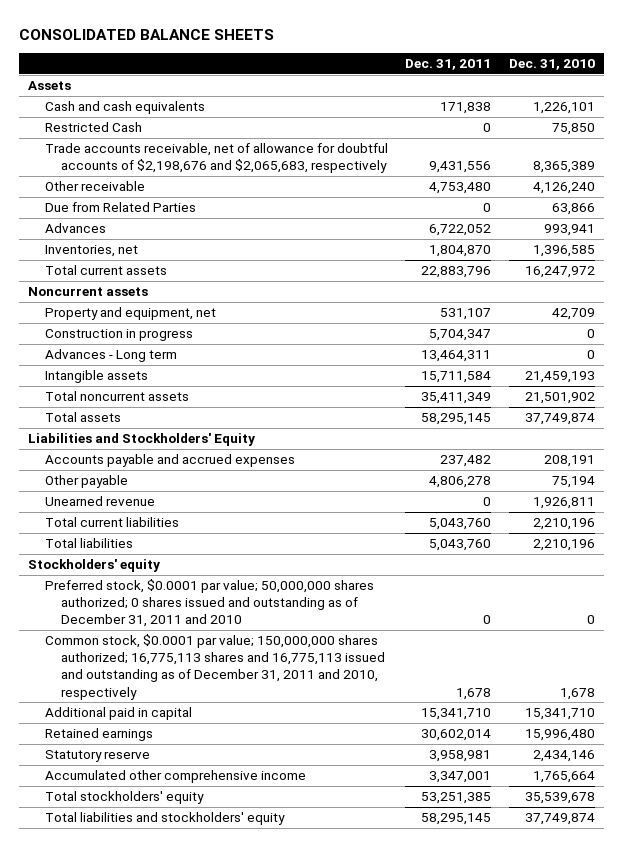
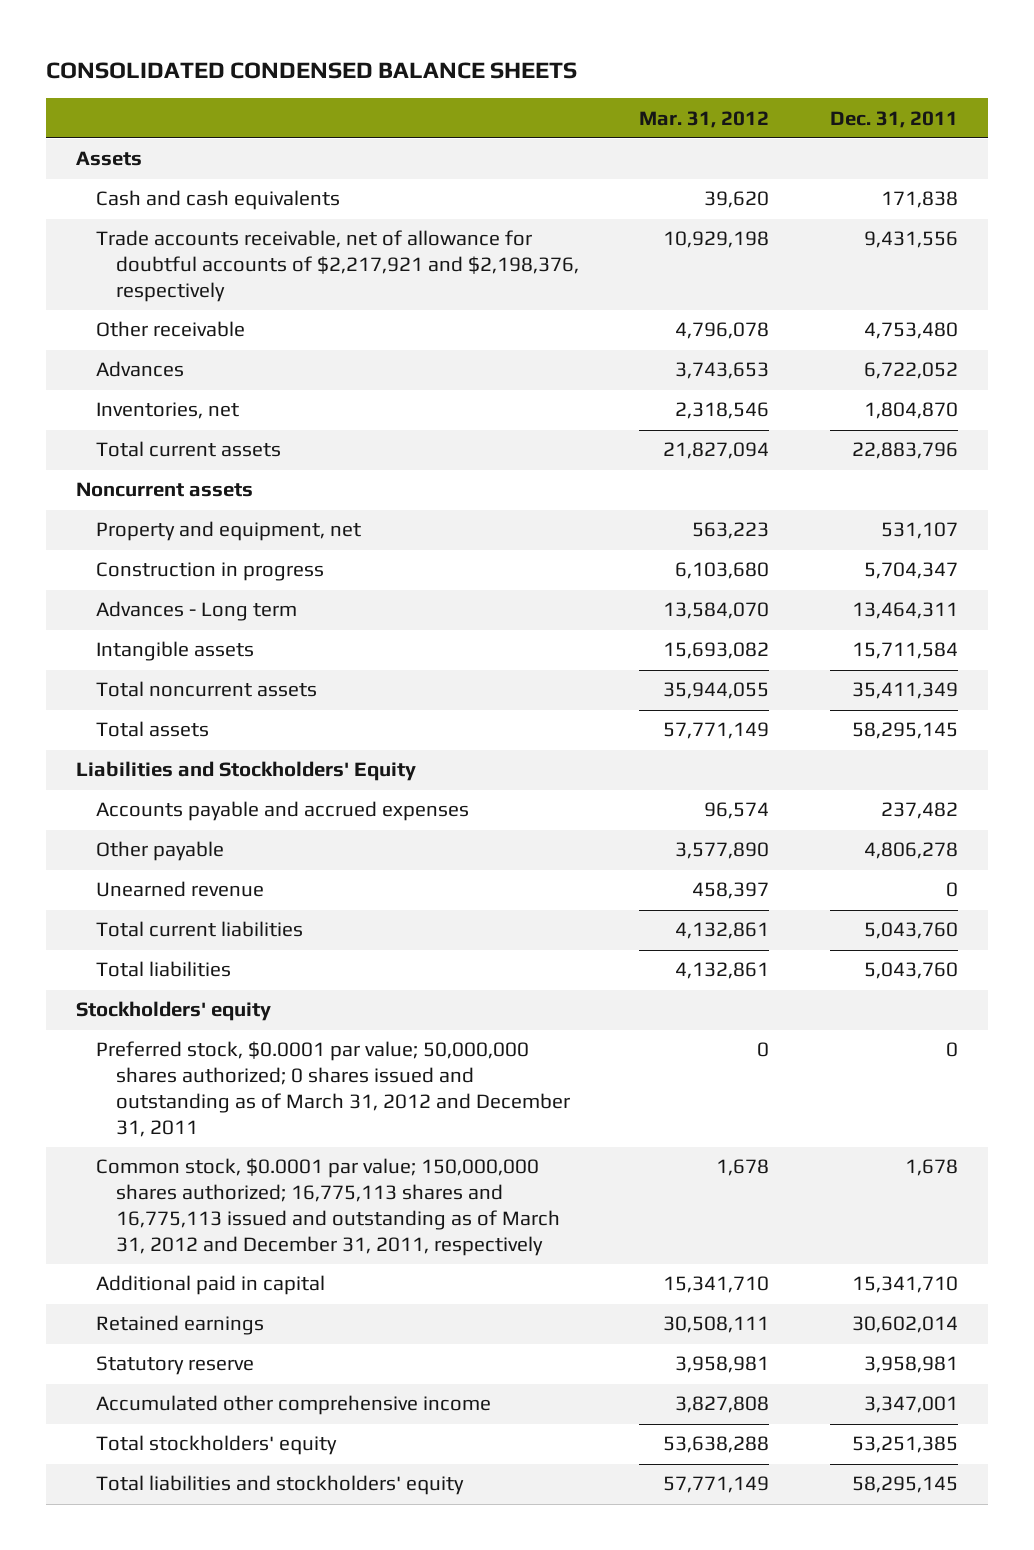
[19,28,275,40] CONSOLIDATED BALANCE SHEETS -> [46,61,578,79] CONSOLIDATED CONDENSED BALANCE SHEETS
[509,59,596,71] Dec. 31, 2010 -> none
none -> [639,110,770,128] Mar. 31, 2012
[44,122,142,133] Restricted Cash -> none
[44,143,388,174] Trade accounts receivable, net of allowance for doubtful accounts of $2,198,676 and $2,065,683, respectively -> [96,230,579,303] Trade accounts receivable, net of allowance for doubtful accounts of $2,217,921 and $2,198,376, respectively
[44,202,196,213] Due from Related Parties -> none
[44,579,374,628] Preferred stock, $0.0001 par value; 50,000,000 shares authorized; 0 shares issued and outstanding as of December 31, 2011 and 2010 -> [96,1041,570,1137] Preferred stock, $0.0001 par value; 50,000,000 shares authorized; 0 shares issued and outstanding as of March 31, 2012 and December 31, 2011
[44,634,386,700] Common stock, $0.0001 par value; 150,000,000 shares authorized; 16,775,113 shares and 16,775,113 issued and outstanding as of December 31, 2011 and 2010, respectively -> [96,1158,560,1256] Common stock, $0.0001 par value; 150,000,000 shares authorized; 16,775,113 shares and 16,775,113 issued and outstanding as of March 31, 2012 and December 31, 2011, respectively

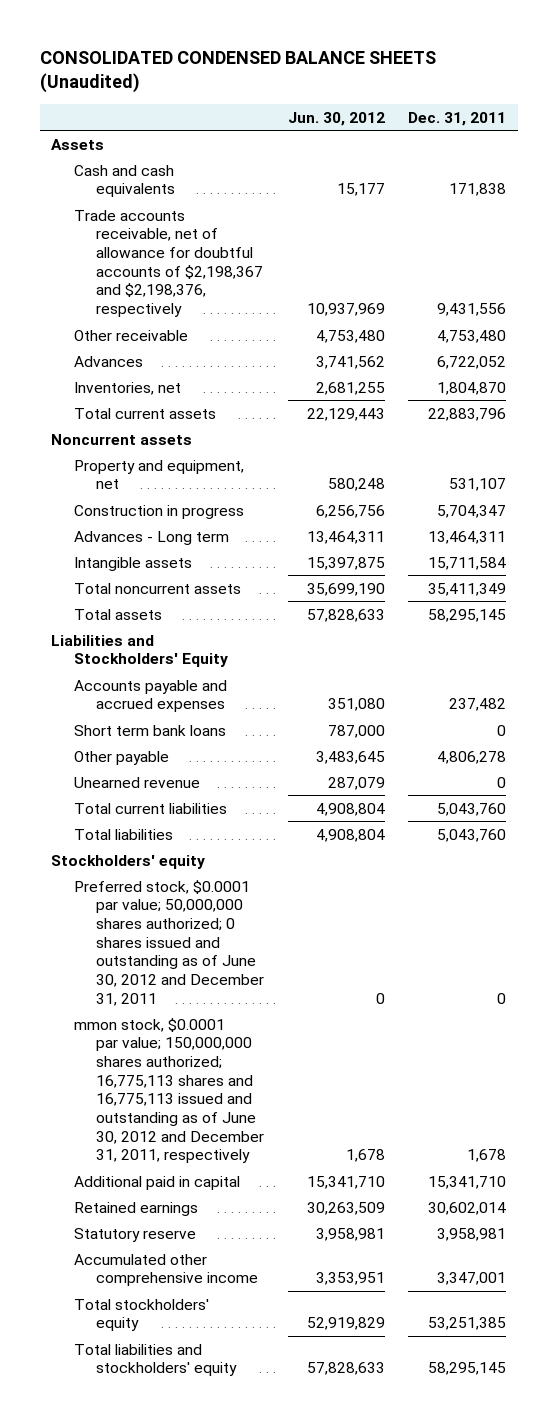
[46,61,578,79] CONSOLIDATED CONDENSED BALANCE SHEETS -> [39,50,436,94] CONSOLIDATED CONDENSED BALANCE SHEETS (Unaudited)
[639,110,770,128] Mar. 31, 2012 -> none
none -> [287,111,385,126] Jun. 30, 2012
[96,230,579,303] Trade accounts receivable, net of allowance for doubtful accounts of $2,217,921 and $2,198,376, respectively -> [73,209,264,317] Trade accounts receivable, net of allowance for doubtful accounts of $2,198,367 and $2,198,376, respectively
none -> [73,724,226,736] Short term bank loans
[96,1041,570,1137] Preferred stock, $0.0001 par value; 50,000,000 shares authorized; 0 shares issued and outstanding as of March 31, 2012 and December 31, 2011 -> [73,879,265,1006] Preferred stock, $0.0001 par value; 50,000,000 shares authorized; 0 shares issued and outstanding as of June 30, 2012 and December 31, 2011
[96,1158,560,1256] Common stock, $0.0001 par value; 150,000,000 shares authorized; 16,775,113 shares and 16,775,113 issued and outstanding as of March 31, 2012 and December 31, 2011, respectively -> [73,1017,265,1164] mmon stock, $0.0001 par value; 150,000,000 shares authorized; 16,775,113 shares and 16,775,113 issued and outstanding as of June 30, 2012 and December 31, 2011, respectively

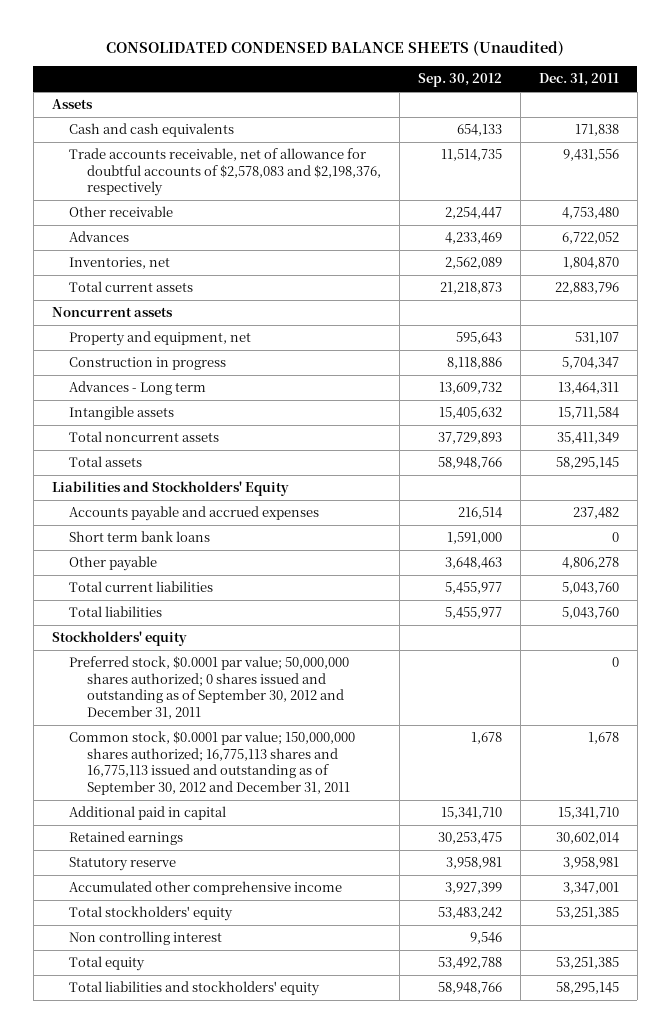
[287,111,385,126] Jun. 30, 2012 -> none
none -> [417,73,502,88] Sep. 30, 2012
[73,209,264,317] Trade accounts receivable, net of allowance for doubtful accounts of $2,198,367 and $2,198,376, respectively -> [69,148,381,197] Trade accounts receivable, net of allowance for doubtful accounts of $2,578,083 and $2,198,376, respectively
[73,776,200,788] Unearned revenue -> none
[73,879,265,1006] Preferred stock, $0.0001 par value; 50,000,000 shares authorized; 0 shares issued and outstanding as of June 30, 2012 and December 31, 2011 -> [69,656,350,719] Preferred stock, $0.0001 par value; 50,000,000 shares authorized; 0 shares issued and outstanding as of September 30, 2012 and December 31, 2011
[73,1017,265,1164] mmon stock, $0.0001 par value; 150,000,000 shares authorized; 16,775,113 shares and 16,775,113 issued and outstanding as of June 30, 2012 and December 31, 2011, respectively -> [69,731,356,795] Common stock, $0.0001 par value; 150,000,000 shares authorized; 16,775,113 shares and 16,775,113 issued and outstanding as of September 30, 2012 and December 31, 2011
none -> [69,931,223,946] Non controlling interest
none -> [69,956,146,972] Total equity

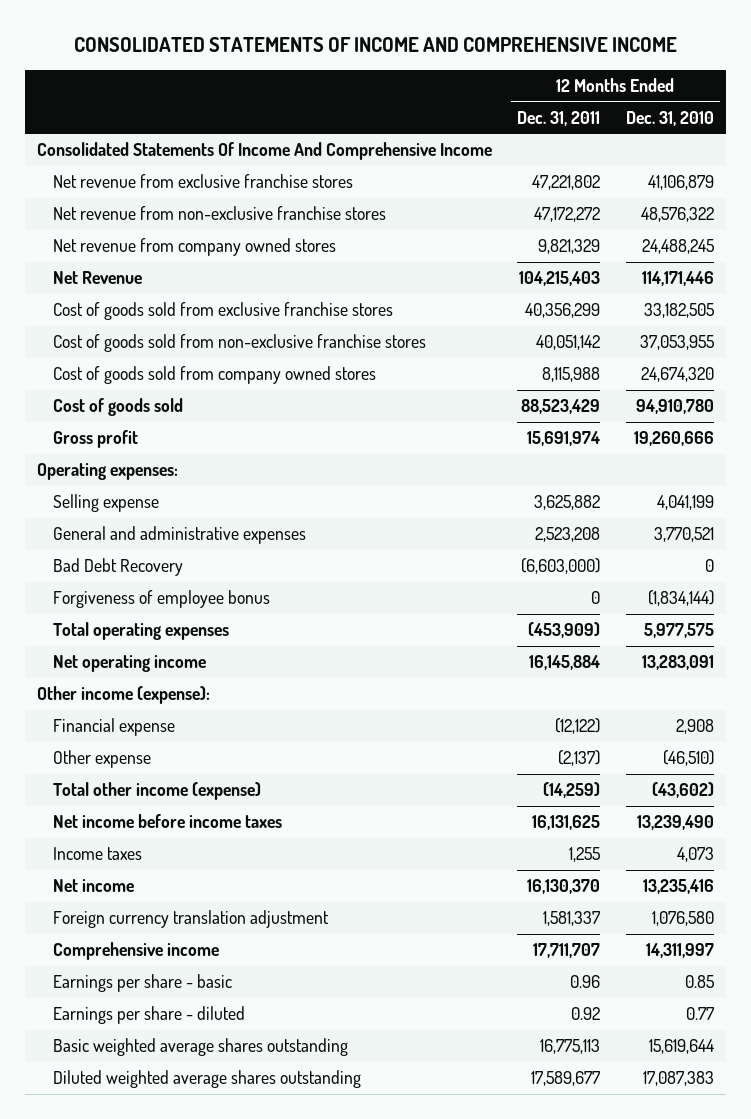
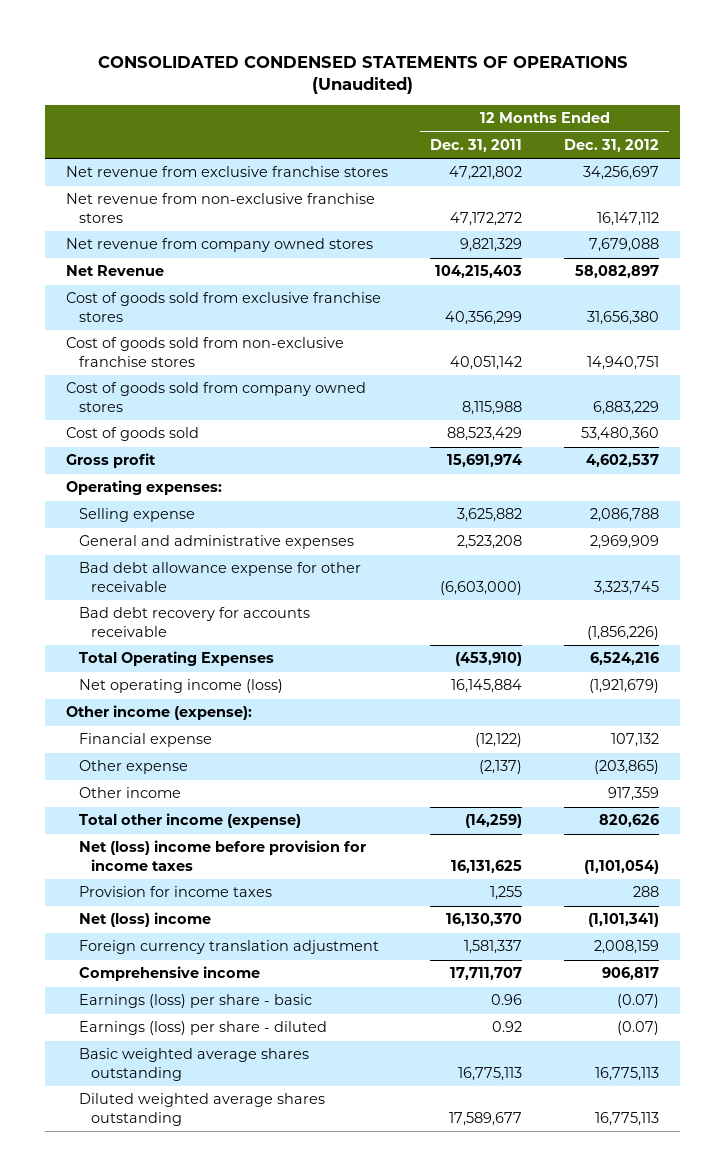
[74,37,678,53] CONSOLIDATED STATEMENTS OF INCOME AND COMPREHENSIVE INCOME -> [97,55,628,95] CONSOLIDATED CONDENSED STATEMENTS OF OPERATIONS (Unaudited)
[625,111,714,127] Dec. 31, 2010 -> none
none -> [563,138,659,152] Dec. 31, 2012
[37,142,493,161] Consolidated Statements Of Income And Comprehensive Income -> none
[52,590,270,609] Forgiveness of employee bonus -> none
[52,558,183,577] Bad Debt Recovery -> [78,562,361,592] Bad debt allowance expense for other receivable
none -> [78,607,310,637] Bad debt recovery for accounts receivable
[52,622,229,641] Total operating expenses -> [78,651,274,667] Total Operating Expenses
[528,622,601,639] (453,909) -> [455,652,523,667] (453,910)
[52,655,206,673] Net operating income -> [78,679,283,694] Net operating income (loss)
none -> [78,787,181,799] Other income
[52,814,282,829] Net income before income taxes -> [78,840,366,871] Net (loss) income before provision for income taxes
[52,847,142,861] Income taxes -> [78,886,272,898] Provision for income taxes
[52,879,134,893] Net income -> [78,912,211,928] Net (loss) income
[52,974,232,993] Earnings per share - basic -> [78,994,312,1009] Earnings (loss) per share - basic
[52,1006,245,1025] Earnings per share - diluted -> [78,1021,327,1036] Earnings (loss) per share - diluted

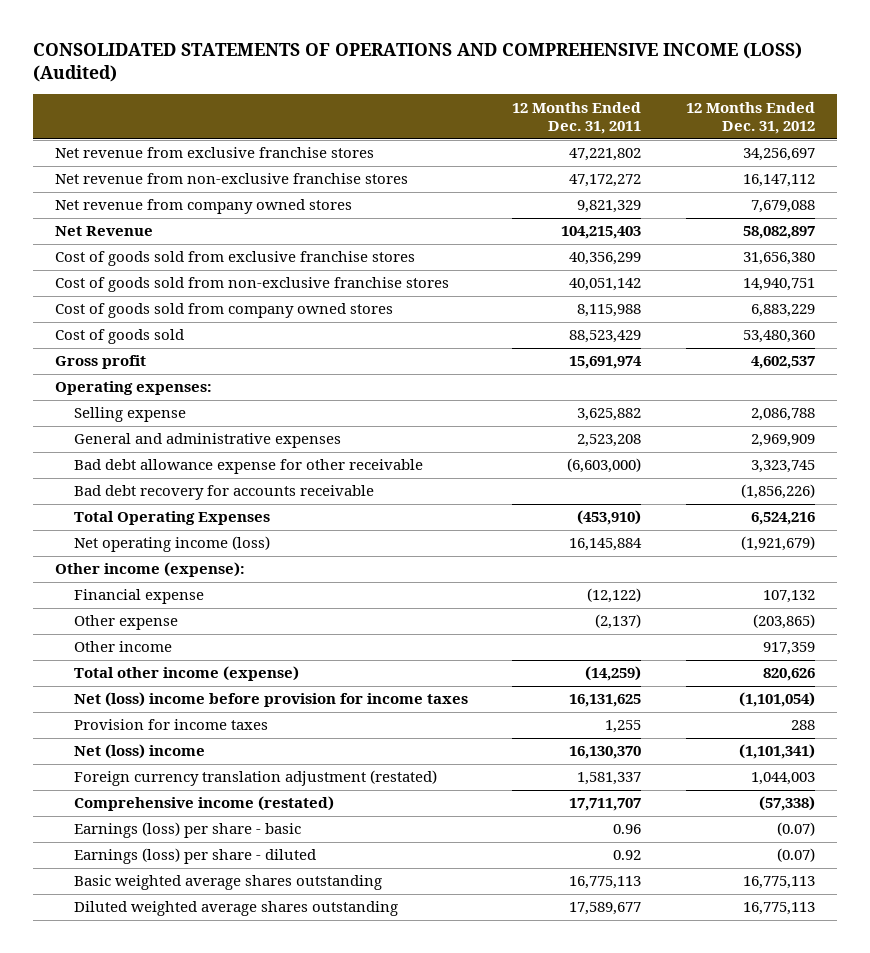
[97,55,628,95] CONSOLIDATED CONDENSED STATEMENTS OF OPERATIONS (Unaudited) -> [32,41,802,83] CONSOLIDATED STATEMENTS OF OPERATIONS AND COMPREHENSIVE INCOME (LOSS) (Audited)
[78,940,379,955] Foreign currency translation adjustment -> [73,770,437,787] Foreign currency translation adjustment (restated)
[593,940,659,955] 2,008,159 -> [750,772,815,786] 1,044,003
[78,966,260,982] Comprehensive income -> [73,796,334,812] Comprehensive income (restated)
[601,967,659,981] 906,817 -> [758,796,815,812] (57,338)

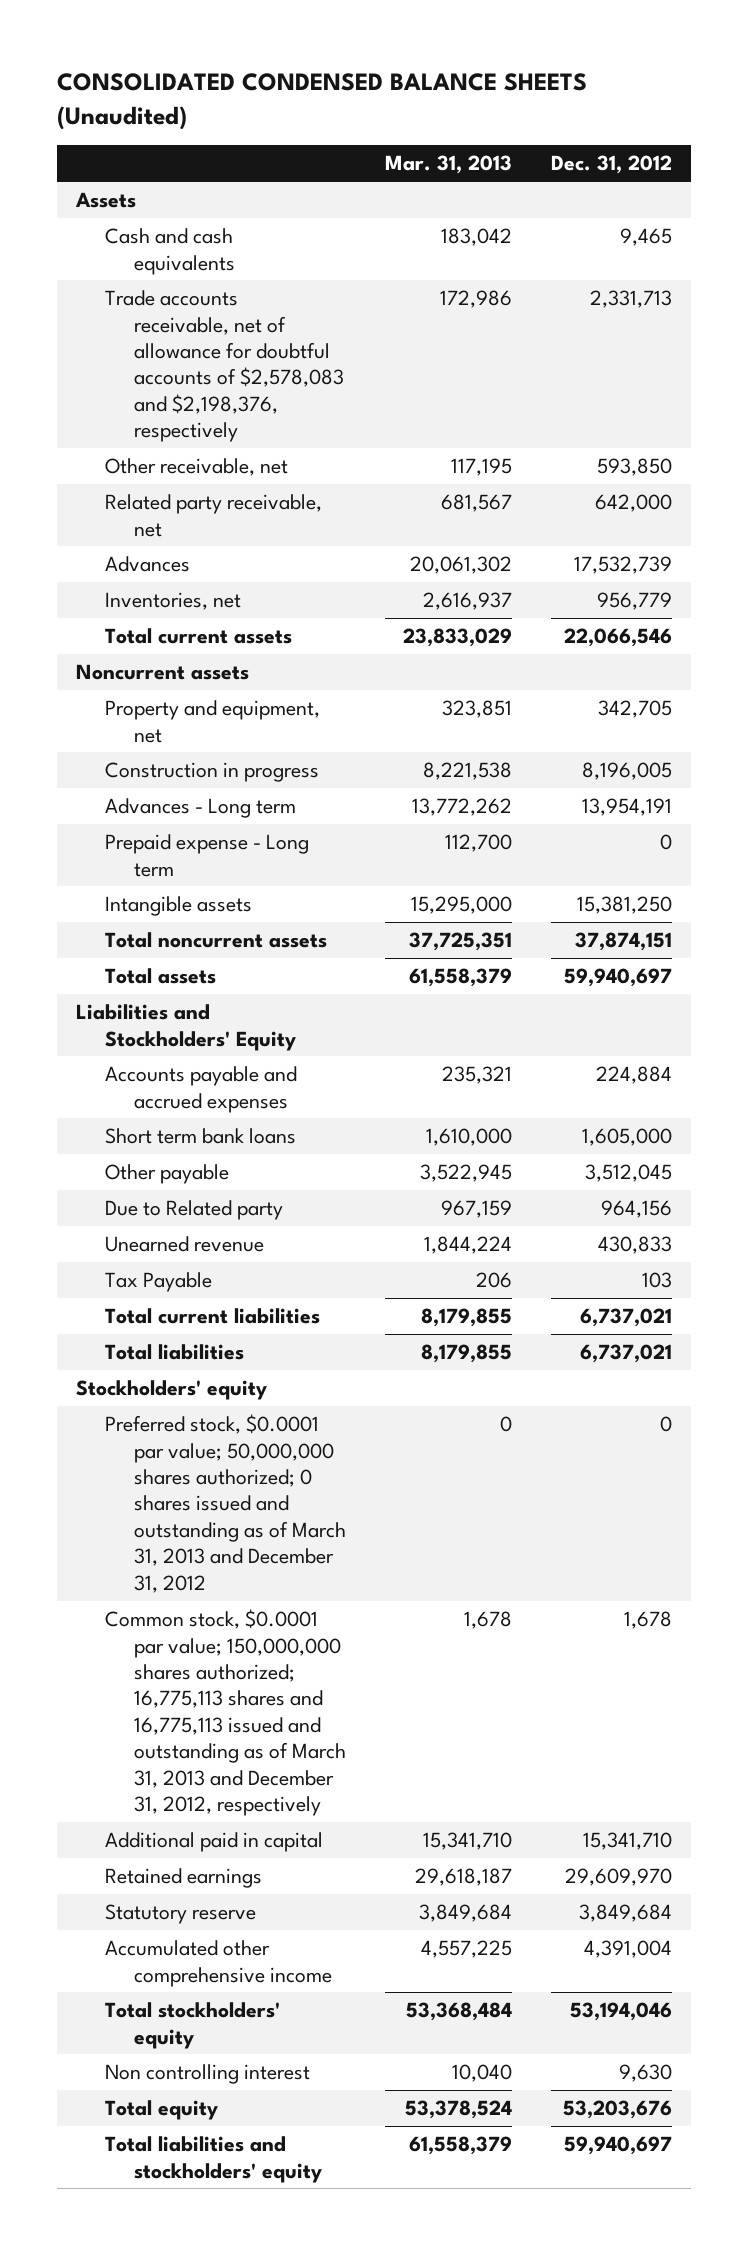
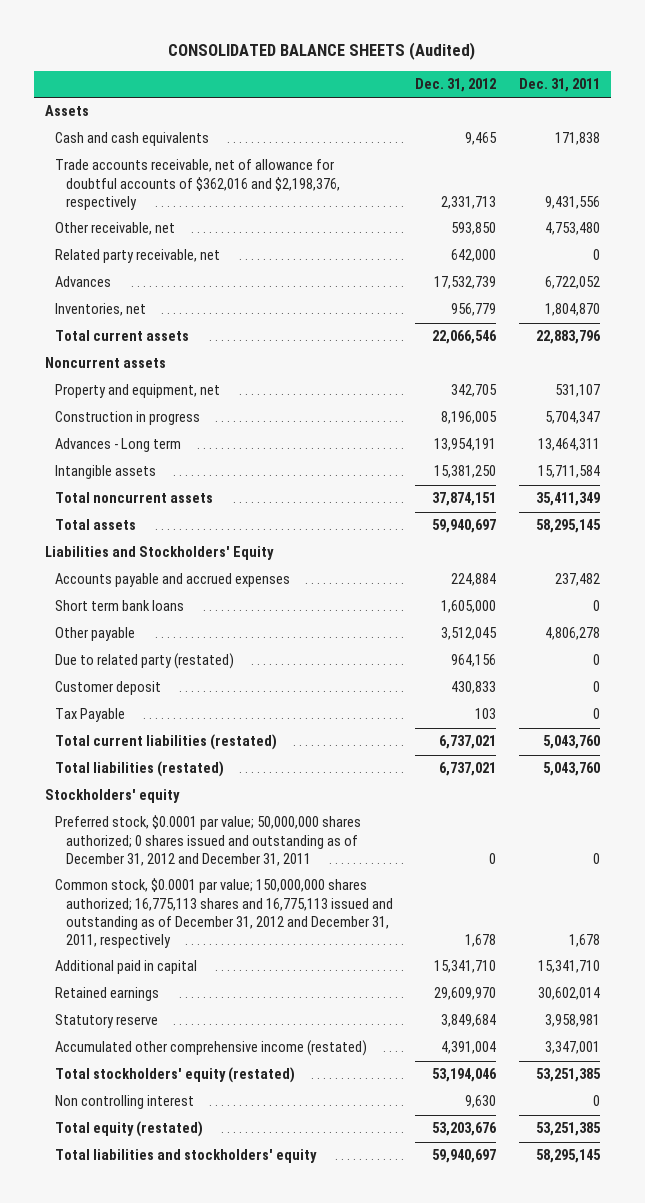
[56,73,587,130] CONSOLIDATED CONDENSED BALANCE SHEETS (Unaudited) -> [168,42,476,61] CONSOLIDATED BALANCE SHEETS (Audited)
[385,155,513,175] Mar. 31, 2013 -> none
none -> [518,78,600,93] Dec. 31, 2011
[105,290,345,443] Trade accounts receivable, net of allowance for doubtful accounts of $2,578,083 and $2,198,376, respectively -> [55,159,340,210] Trade accounts receivable, net of allowance for doubtful accounts of $362,016 and $2,198,376, respectively
[105,834,310,877] Prepaid expense - Long term -> none
[105,1200,284,1221] Due to Related party -> [55,653,235,670] Due to related party (restated)
[105,1236,265,1253] Unearned revenue -> [55,681,162,696] Customer deposit
[105,1308,321,1325] Total current liabilities -> [55,734,278,751] Total current liabilities (restated)
[105,1344,245,1361] Total liabilities -> [55,761,225,778] Total liabilities (restated)
[105,1414,347,1593] Preferred stock, $0.0001 par value; 50,000,000 shares authorized; 0 shares issued and outstanding as of March 31, 2013 and December 31, 2012 -> [55,815,362,866] Preferred stock, $0.0001 par value; 50,000,000 shares authorized; 0 shares issued and outstanding as of December 31, 2012 and December 31, 2011
[105,1609,347,1817] Common stock, $0.0001 par value; 150,000,000 shares authorized; 16,775,113 shares and 16,775,113 issued and outstanding as of March 31, 2013 and December 31, 2012, respectively -> [55,878,393,949] Common stock, $0.0001 par value; 150,000,000 shares authorized; 16,775,113 shares and 16,775,113 issued and outstanding as of December 31, 2012 and December 31, 2011, respectively
[105,1940,333,1987] Accumulated other comprehensive income -> [55,1040,368,1057] Accumulated other comprehensive income (restated)
[105,2002,281,2049] Total stockholders' equity -> [55,1067,296,1084] Total stockholders' equity (restated)
[105,2100,219,2121] Total equity -> [55,1121,204,1138] Total equity (restated)

